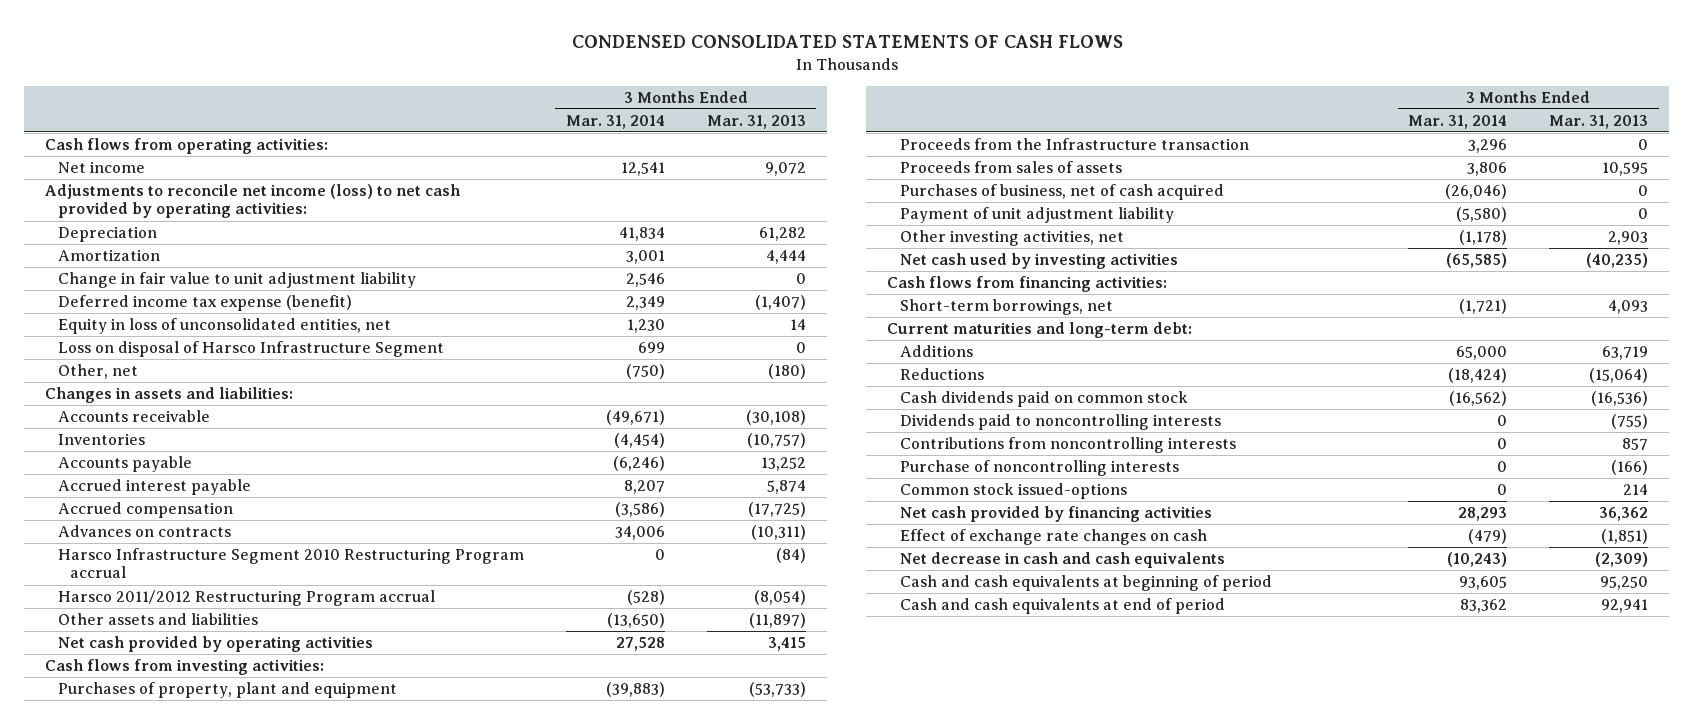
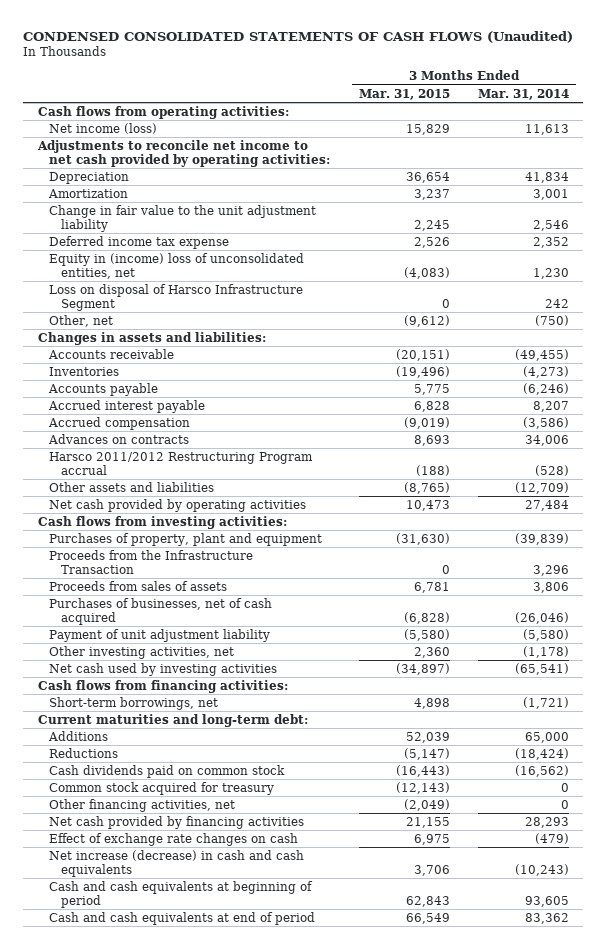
[571,35,1123,49] CONDENSED CONSOLIDATED STATEMENTS OF CASH FLOWS -> [23,30,574,43] CONDENSED CONSOLIDATED STATEMENTS OF CASH FLOWS (Unaudited)
[706,114,806,129] Mar. 31, 2013 -> none
none -> [358,88,450,100] Mar. 31, 2015
[57,161,145,174] Net income -> [49,122,158,134] Net income (loss)
[620,162,665,177] 12,541 -> [525,123,570,135] 11,613
[44,184,460,219] Adjustments to reconcile net income (loss) to net cash provided by operating activities: -> [36,139,331,167] Adjustments to reconcile net income to net cash provided by operating activities:
[57,272,416,289] Change in fair value to unit adjustment liability -> [49,204,317,232] Change in fair value to the unit adjustment liability
[57,295,352,312] Deferred income tax expense (benefit) -> [49,235,230,249] Deferred income tax expense
[625,296,665,311] 2,349 -> [533,236,570,248] 2,352
[57,318,391,335] Equity in loss of unconsolidated entities, net -> [49,252,305,279] Equity in (income) loss of unconsolidated entities, net
[637,342,665,354] 699 -> [545,298,570,308] 242
[605,410,665,426] (49,671) -> [515,348,570,361] (49,455)
[613,433,665,449] (4,454) -> [523,365,570,378] (4,273)
[57,548,524,579] Harsco Infrastructure Segment 2010 Restructuring Program accrual -> none
[606,613,665,629] (13,650) -> [515,481,570,494] (12,709)
[615,637,665,652] 27,528 -> [525,499,570,511] 27,484
[605,682,665,698] (39,883) -> [515,532,570,545] (39,839)
[899,138,1249,151] Proceeds from the Infrastructure transaction -> [49,549,254,574] Proceeds from the Infrastructure Transaction
[899,184,1224,201] Purchases of business, net of cash acquired -> [49,597,273,625] Purchases of businesses, net of cash acquired
[1446,253,1508,269] (65,585) -> [515,662,570,675] (65,541)
[899,414,1221,431] Dividends paid to noncontrolling interests -> none
[899,437,1236,454] Contributions from noncontrolling interests -> none
[899,460,1179,477] Purchase of noncontrolling interests -> none
[899,483,1127,500] Common stock issued-options -> none
none -> [49,781,275,795] Common stock acquired for treasury
none -> [49,798,236,812] Other financing activities, net
[899,552,1225,569] Net decrease in cash and cash equivalents -> [49,849,305,877] Net increase (decrease) in cash and cash equivalents

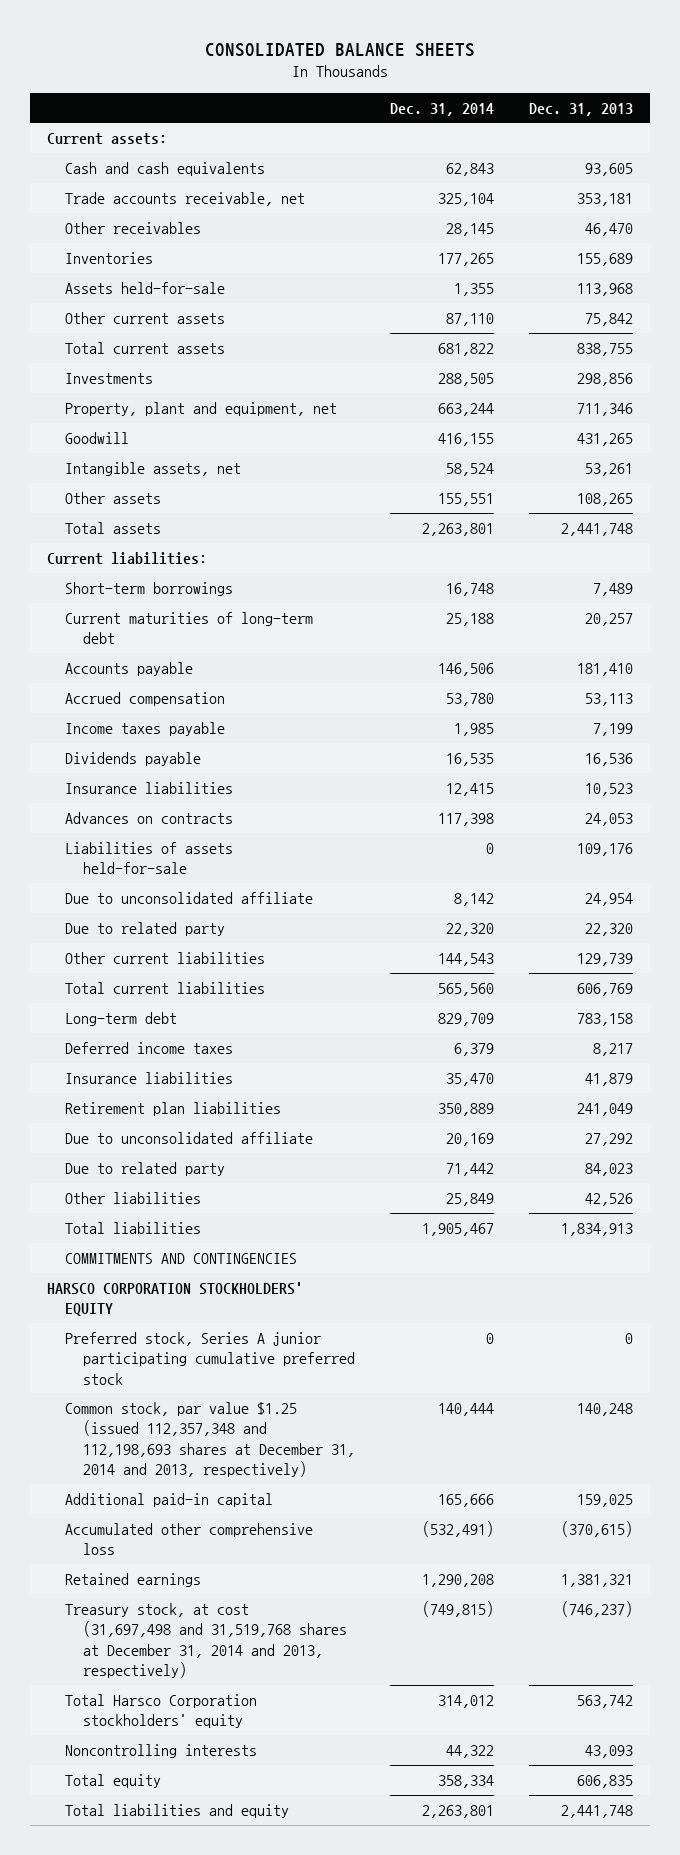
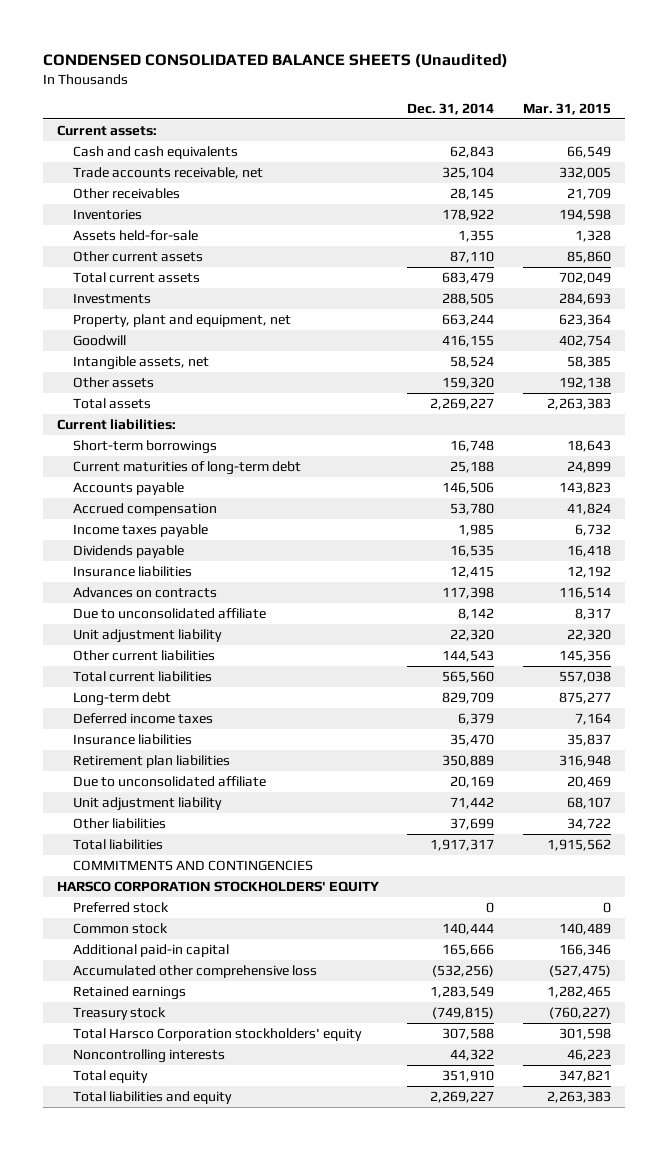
[204,42,475,57] CONSOLIDATED BALANCE SHEETS -> [42,52,508,68] CONDENSED CONSOLIDATED BALANCE SHEETS (Unaudited)
[528,102,633,116] Dec. 31, 2013 -> none
none -> [522,102,611,115] Mar. 31, 2015
[437,253,494,267] 177,265 -> [442,208,495,221] 178,922
[437,343,494,357] 681,822 -> [442,271,495,284] 683,479
[437,493,494,507] 155,551 -> [442,376,495,389] 159,320
[421,523,494,537] 2,263,801 -> [430,397,495,410] 2,269,227
[65,842,234,875] Liabilities of assets held-for-sale -> none
[65,922,226,937] Due to related party -> [72,628,222,643] Unit adjustment liability
[65,1162,226,1177] Due to related party -> [72,796,222,811] Unit adjustment liability
[445,1193,494,1207] 25,849 -> [450,817,495,830] 37,699
[421,1223,494,1237] 1,905,467 -> [430,838,495,851] 1,917,317
[65,1332,356,1385] Preferred stock, Series A junior participating cumulative preferred stock -> [72,901,169,913] Preferred stock
[65,1402,356,1478] Common stock, par value $1.25 (issued 112,357,348 and 112,198,693 shares at December 31, 2014 and 2013, respectively) -> [72,922,168,934] Common stock
[421,1521,494,1538] (532,491) -> [432,964,495,977] (532,256)
[421,1574,494,1588] 1,290,208 -> [430,985,495,998] 1,283,549
[65,1603,348,1679] Treasury stock, at cost (31,697,498 and 31,519,768 shares at December 31, 2014 and 2013, respectively) -> [72,1006,166,1020] Treasury stock
[437,1695,494,1709] 314,012 -> [442,1027,495,1040] 307,588
[437,1775,494,1789] 358,334 -> [442,1069,495,1082] 351,910
[421,1805,494,1819] 2,263,801 -> [430,1090,495,1103] 2,269,227

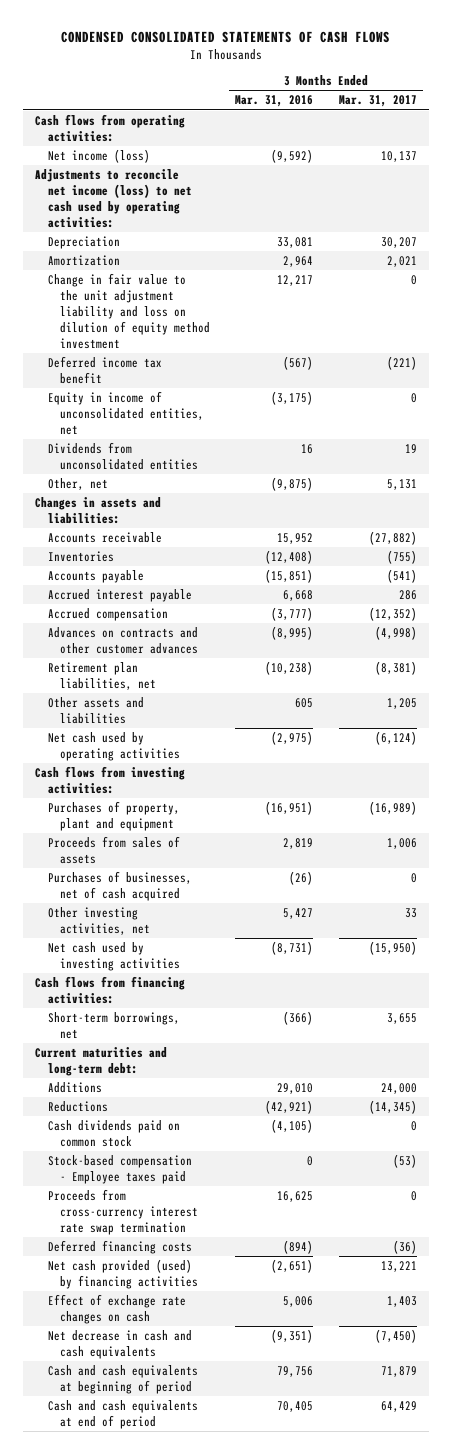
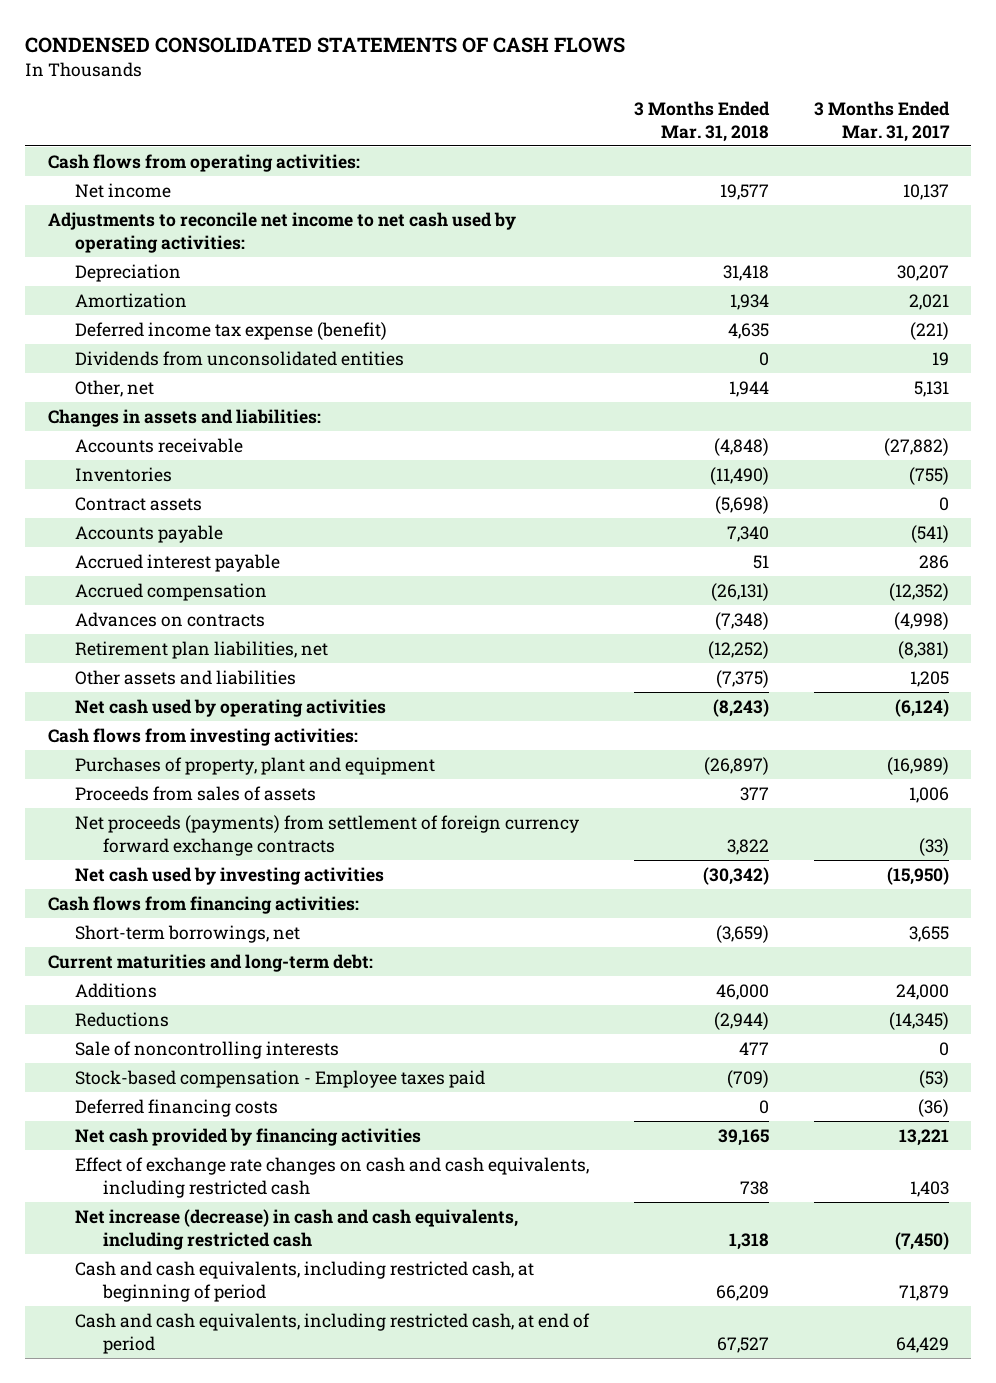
[235,95,314,108] Mar. 31, 2016 -> none
none -> [634,100,771,142] 3 Months Ended Mar. 31, 2018
[47,148,150,163] Net income (loss) -> [75,182,172,198] Net income
[35,168,192,228] Adjustments to reconcile net income (loss) to net cash used by operating activities: -> [47,211,516,253] Adjustments to reconcile net income to net cash used by operating activities:
[47,272,211,349] Change in fair value to the unit adjustment liability and loss on dilution of equity method investment -> none
[47,390,205,435] Equity in income of unconsolidated entities, net -> none
[47,355,162,384] Deferred income tax benefit -> [75,321,388,340] Deferred income tax expense (benefit)
none -> [75,496,203,511] Contract assets
[47,626,199,654] Advances on contracts and other customer advances -> [75,611,266,627] Advances on contracts
[47,870,192,901] Purchases of businesses, net of cash acquired -> none
[47,906,151,935] Other investing activities, net -> none
none -> [75,814,580,856] Net proceeds (payments) from settlement of foreign currency forward exchange contracts
[47,1119,180,1147] Cash dividends paid on common stock -> none
none -> [75,1040,340,1059] Sale of noncontrolling interests
[47,1188,199,1235] Proceeds from cross-currency interest rate swap termination -> none
[47,1258,199,1289] Net cash provided (used) by financing activities -> [75,1127,422,1146] Net cash provided by financing activities
[47,1293,186,1324] Effect of exchange rate changes on cash -> [75,1156,590,1198] Effect of exchange rate changes on cash and cash equivalents, including restricted cash
[47,1329,192,1359] Net decrease in cash and cash equivalents -> [75,1208,519,1250] Net increase (decrease) in cash and cash equivalents, including restricted cash
[47,1364,198,1394] Cash and cash equivalents at beginning of period -> [75,1260,535,1302] Cash and cash equivalents, including restricted cash, at beginning of period
[47,1399,198,1429] Cash and cash equivalents at end of period -> [75,1312,591,1354] Cash and cash equivalents, including restricted cash, at end of period

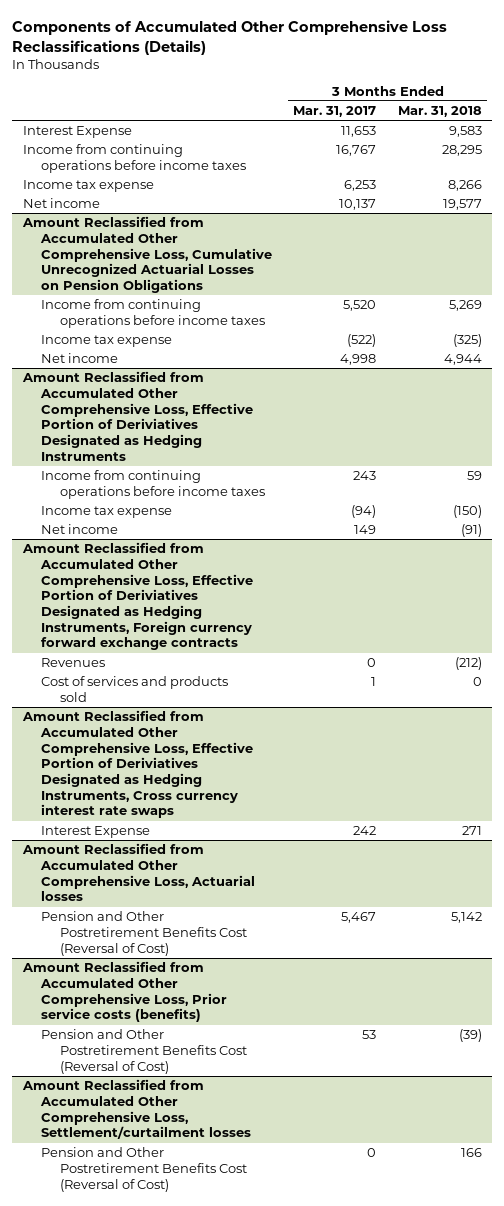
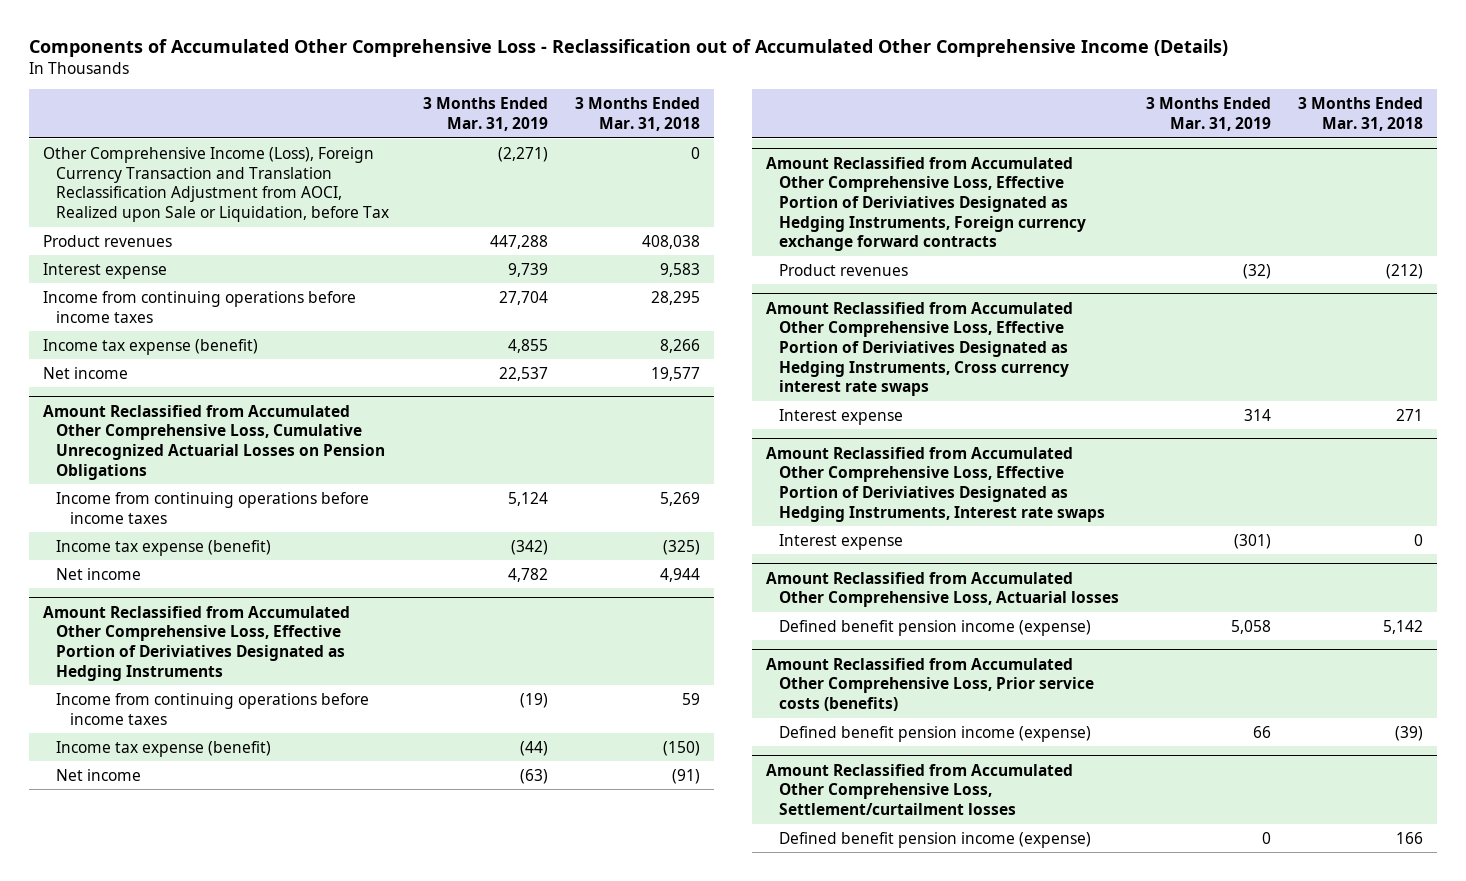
[11,19,447,55] Components of Accumulated Other Comprehensive Loss Reclassifications (Details) -> [29,39,1229,58] Components of Accumulated Other Comprehensive Loss - Reclassification out of Accumulated Other Comprehensive Income (Details)
[293,106,377,118] Mar. 31, 2017 -> none
none -> [423,97,549,131] 3 Months Ended Mar. 31, 2019
none -> [42,146,390,222] Other Comprehensive Income (Loss), Foreign Currency Transaction and Translation Reclassification Adjustment from AOCI, Realized upon Sale or Liquidation, before Tax
none -> [42,234,172,247] Product revenues
[22,126,132,139] Interest Expense -> [42,262,167,279] Interest expense
[22,180,154,193] Income tax expense -> [42,338,258,355] Income tax expense (benefit)
[41,335,173,348] Income tax expense -> [56,539,272,556] Income tax expense (benefit)
[41,506,173,519] Income tax expense -> [56,740,272,757] Income tax expense (benefit)
[41,676,229,702] Cost of services and products sold -> none
[21,542,254,651] Amount Reclassified from Accumulated Other Comprehensive Loss, Effective Portion of Deriviatives Designated as Hedging Instruments, Foreign currency forward exchange contracts -> [765,156,1087,252] Amount Reclassified from Accumulated Other Comprehensive Loss, Effective Portion of Deriviatives Designated as Hedging Instruments, Foreign currency exchange forward contracts
[41,658,106,668] Revenues -> [779,263,909,276] Product revenues
[41,826,151,839] Interest Expense -> [779,408,904,425] Interest expense
none -> [765,446,1106,522] Amount Reclassified from Accumulated Other Comprehensive Loss, Effective Portion of Deriviatives Designated as Hedging Instruments, Interest rate swaps
none -> [779,533,904,550] Interest expense
[41,911,247,956] Pension and Other Postretirement Benefits Cost (Reversal of Cost) -> [779,619,1092,636] Defined benefit pension income (expense)
[41,1029,247,1074] Pension and Other Postretirement Benefits Cost (Reversal of Cost) -> [779,725,1092,742] Defined benefit pension income (expense)
[41,1147,247,1192] Pension and Other Postretirement Benefits Cost (Reversal of Cost) -> [779,831,1092,848] Defined benefit pension income (expense)

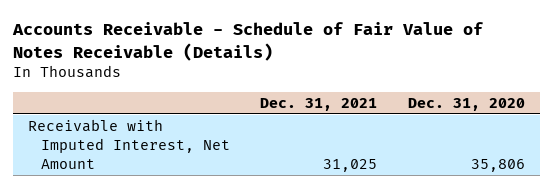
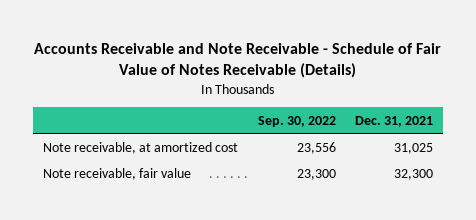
[11,22,483,61] Accounts Receivable - Schedule of Fair Value of Notes Receivable (Details) -> [34,43,442,79] Accounts Receivable and Note Receivable - Schedule of Fair Value of Notes Receivable (Details)
[407,97,525,111] Dec. 31, 2020 -> none
none -> [257,115,336,127] Sep. 30, 2022
[27,119,230,169] Receivable with Imputed Interest, Net Amount -> [42,142,238,155] Note receivable, at amortized cost
none -> [42,168,191,181] Note receivable, fair value

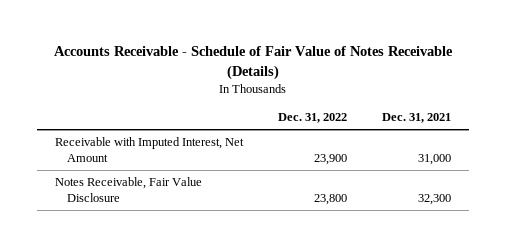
[34,43,442,79] Accounts Receivable and Note Receivable - Schedule of Fair Value of Notes Receivable (Details) -> [54,46,454,80] Accounts Receivable - Schedule of Fair Value of Notes Receivable (Details)
[257,115,336,127] Sep. 30, 2022 -> none
none -> [278,113,348,124] Dec. 31, 2022
[42,142,238,155] Note receivable, at amortized cost -> none
none -> [54,137,244,163] Receivable with Imputed Interest, Net Amount
[42,168,191,181] Note receivable, fair value -> [54,177,202,203] Notes Receivable, Fair Value Disclosure

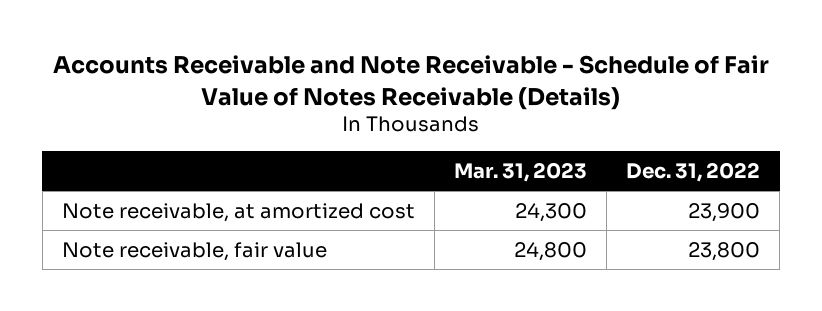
[54,46,454,80] Accounts Receivable - Schedule of Fair Value of Notes Receivable (Details) -> [53,55,770,110] Accounts Receivable and Note Receivable - Schedule of Fair Value of Notes Receivable (Details)
[382,113,452,124] Dec. 31, 2021 -> none
none -> [454,162,588,183] Mar. 31, 2023
[54,137,244,163] Receivable with Imputed Interest, Net Amount -> [62,202,416,222] Note receivable, at amortized cost
[54,177,202,203] Notes Receivable, Fair Value Disclosure -> [62,241,328,261] Note receivable, fair value

